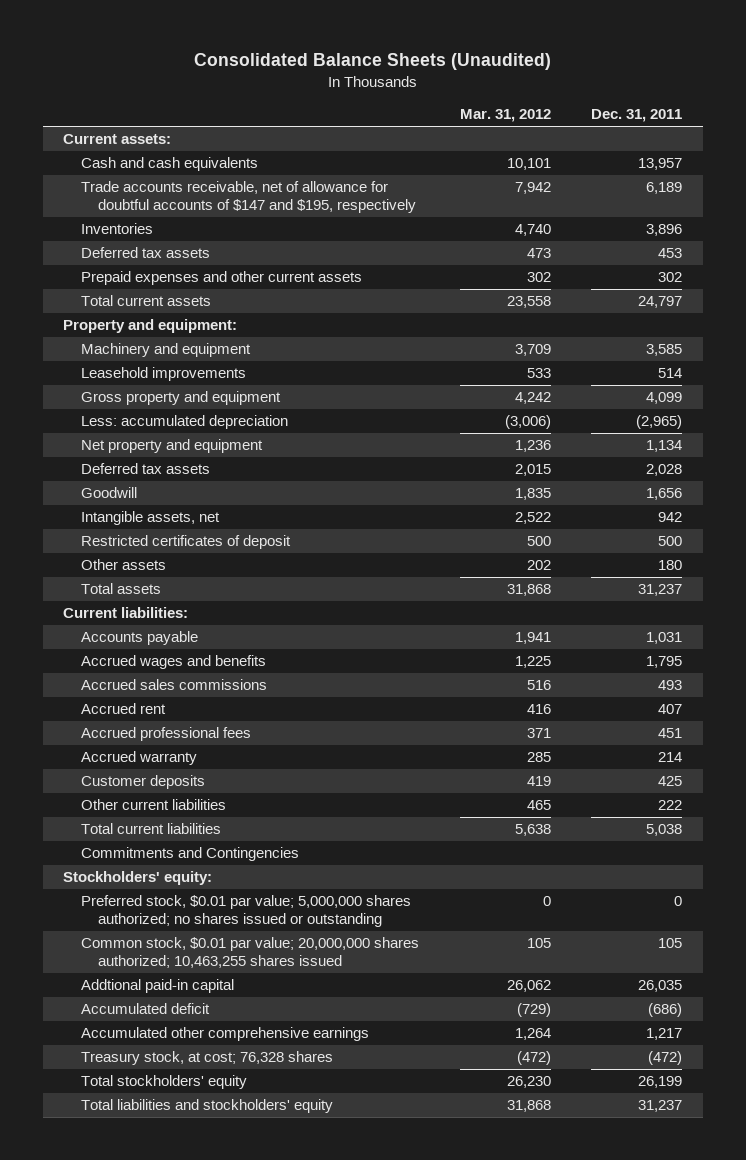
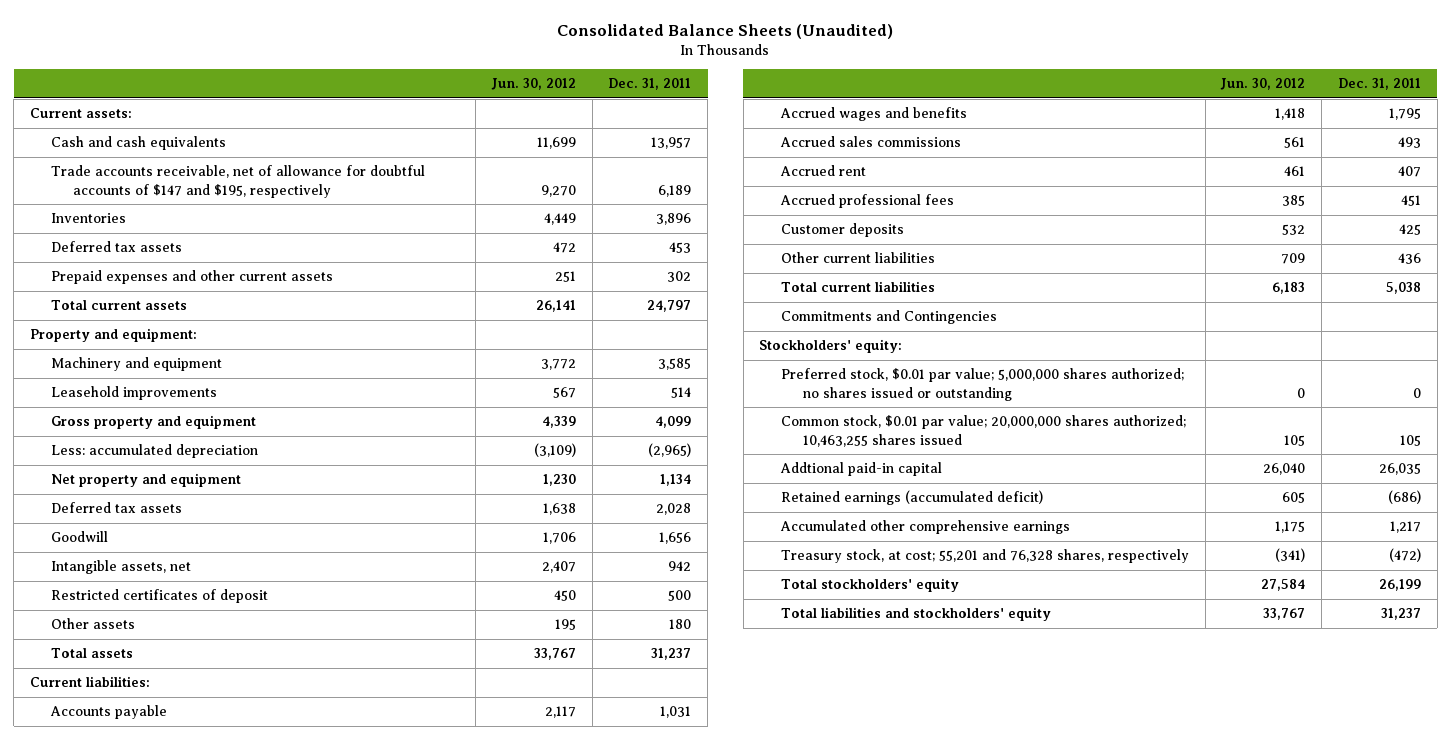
[459,109,551,123] Mar. 31, 2012 -> none
none -> [490,78,576,91] Jun. 30, 2012
[80,751,197,766] Accrued warranty -> none
[658,800,683,811] 222 -> [1397,253,1421,265] 436
[80,1003,210,1015] Accumulated deficit -> [780,490,1043,506] Retained earnings (accumulated deficit)
[80,1051,333,1066] Treasury stock, at cost; 76,328 shares -> [780,549,1189,564] Treasury stock, at cost; 55,201 and 76,328 shares, respectively

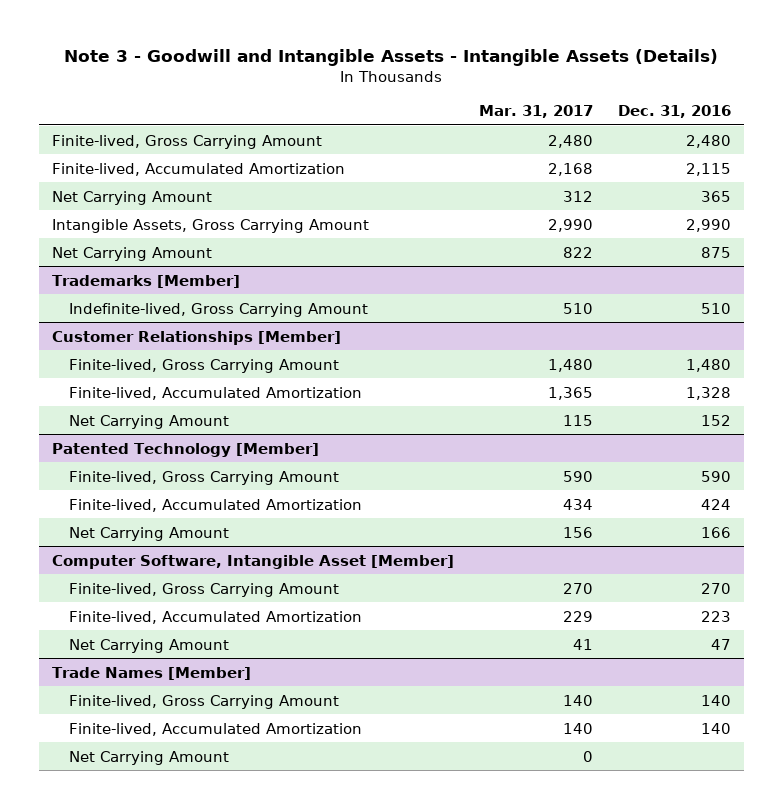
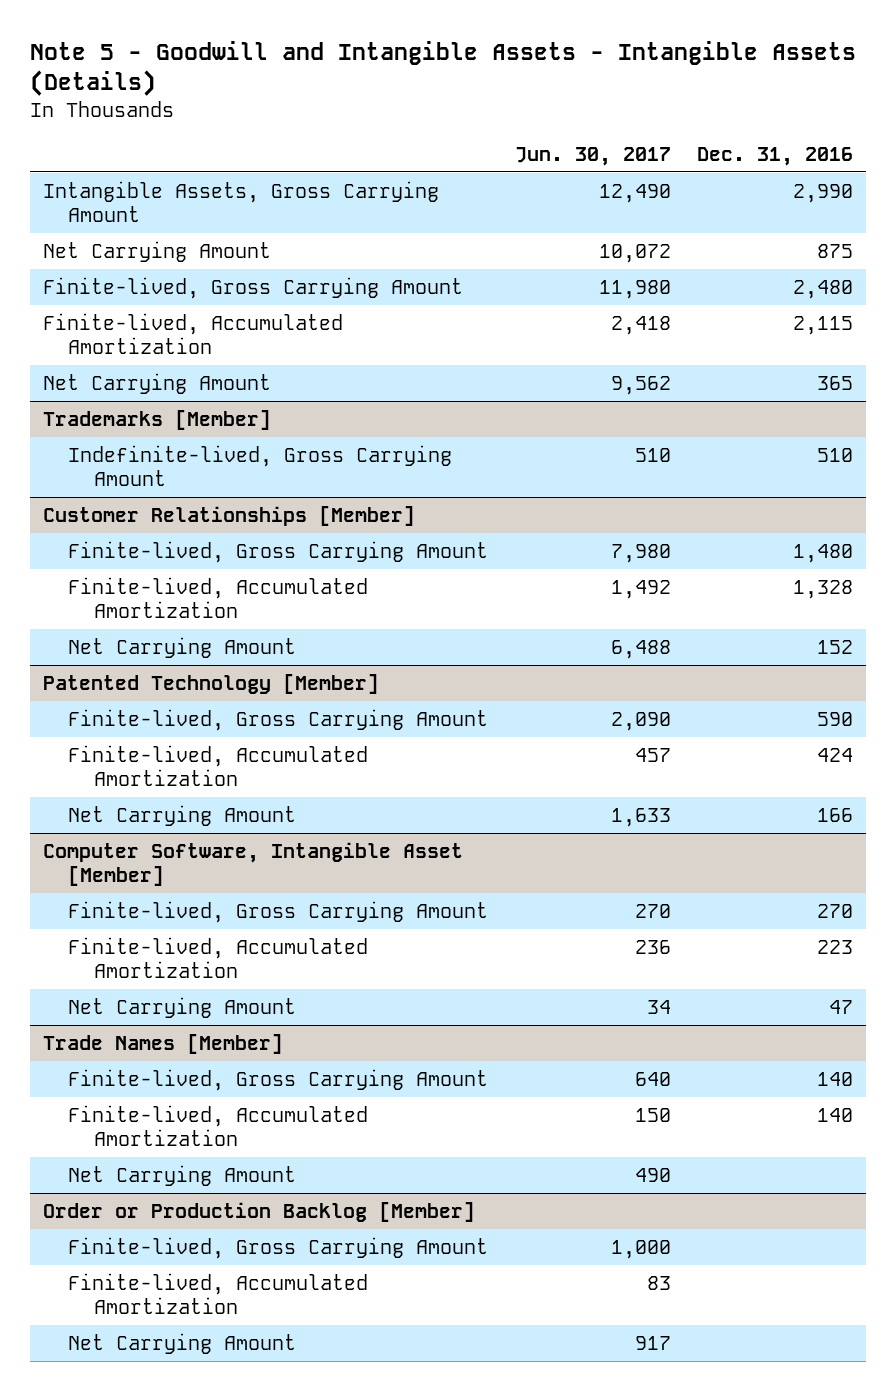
[64,48,719,66] Note 3 - Goodwill and Intangible Assets - Intangible Assets (Details) -> [29,41,856,97] Note 5 - Goodwill and Intangible Assets - Intangible Assets (Details)
[478,105,593,119] Mar. 31, 2017 -> none
none -> [514,146,671,166] Jun. 30, 2017
[51,218,369,233] Intangible Assets, Gross Carrying Amount -> [42,180,439,223] Intangible Assets, Gross Carrying Amount
[51,246,212,261] Net Carrying Amount -> [42,240,271,262] Net Carrying Amount
none -> [42,1201,475,1222] Order or Production Backlog [Member]
none -> [68,1236,489,1259] Finite-lived, Gross Carrying Amount
none -> [68,1272,369,1315] Finite-lived, Accumulated Amortization
none -> [68,1332,297,1354] Net Carrying Amount

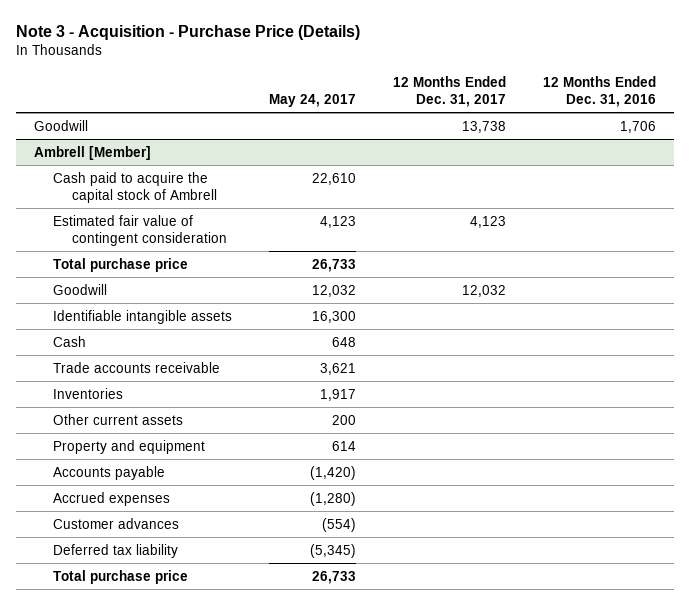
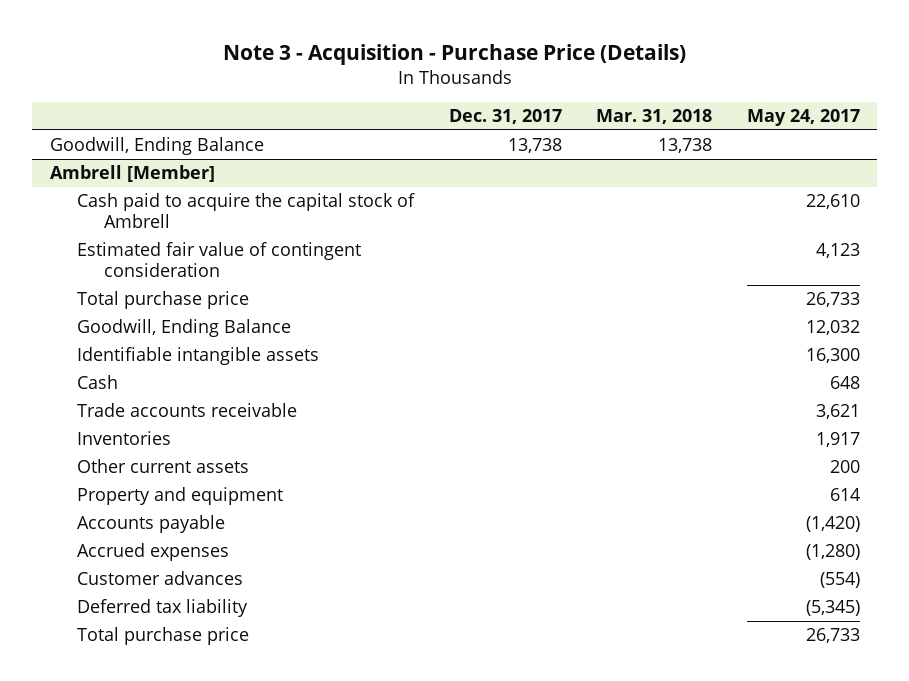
[392,75,506,108] 12 Months Ended Dec. 31, 2017 -> none
[542,75,656,108] 12 Months Ended Dec. 31, 2016 -> none
none -> [448,108,562,124] Dec. 31, 2017
none -> [596,108,713,124] Mar. 31, 2018
[34,119,89,131] Goodwill -> [49,137,264,156] Goodwill, Ending Balance
[52,283,107,295] Goodwill -> [76,319,291,338] Goodwill, Ending Balance

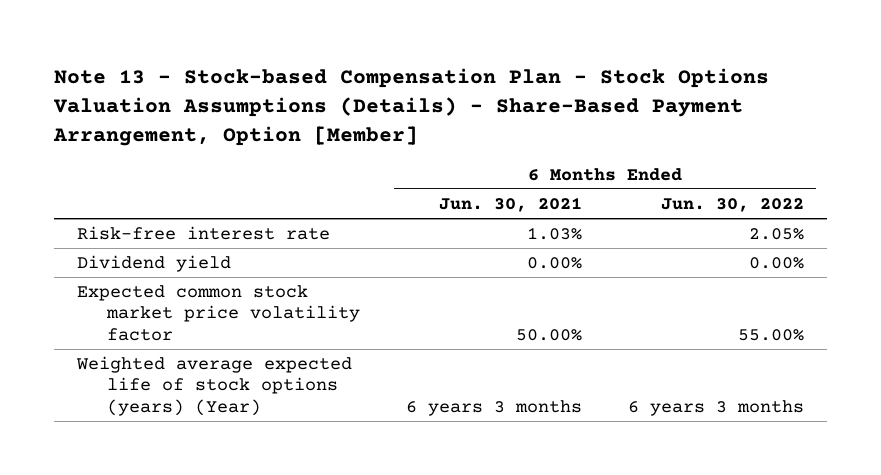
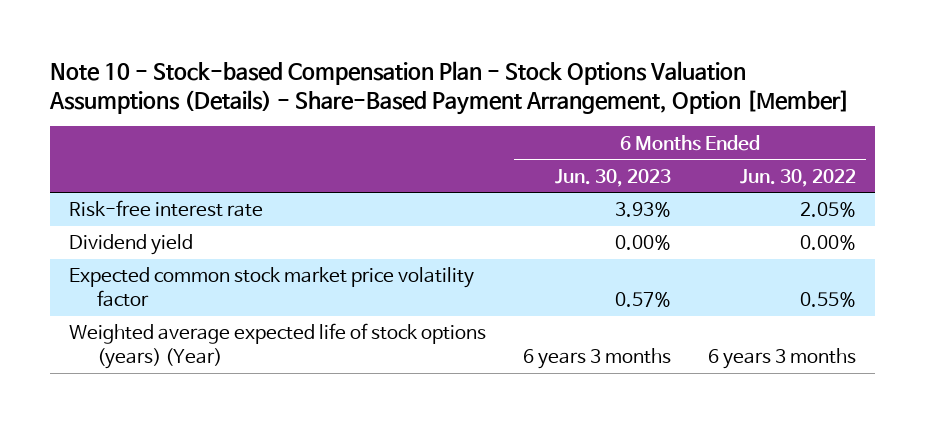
[53,68,770,147] Note 13 - Stock-based Compensation Plan - Stock Options Valuation Assumptions (Details) - Share-Based Payment Arrangement, Option [Member] -> [49,61,851,115] Note 10 - Stock-based Compensation Plan - Stock Options Valuation Assumptions (Details) - Share-Based Payment Arrangement, Option [Member]
[438,196,582,212] Jun. 30, 2021 -> none
none -> [555,168,672,187] Jun. 30, 2023
[738,329,805,342] 55.00% -> [800,292,857,308] 0.55%

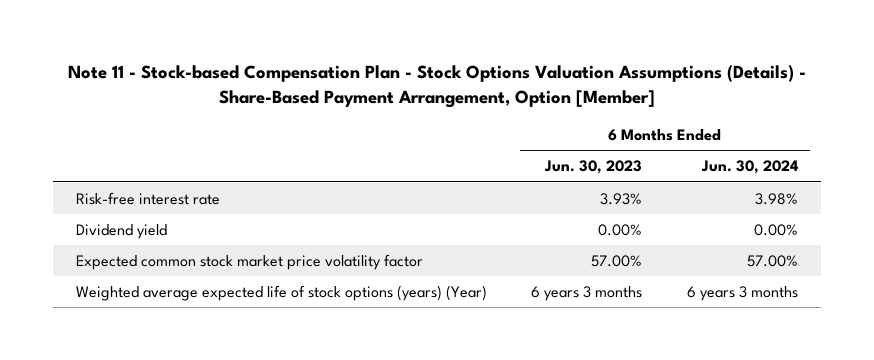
[49,61,851,115] Note 10 - Stock-based Compensation Plan - Stock Options Valuation Assumptions (Details) - Share-Based Payment Arrangement, Option [Member] -> [67,64,806,108] Note 11 - Stock-based Compensation Plan - Stock Options Valuation Assumptions (Details) - Share-Based Payment Arrangement, Option [Member]
[740,168,857,187] Jun. 30, 2022 -> none
none -> [701,160,799,175] Jun. 30, 2024
[615,292,672,308] 0.57% -> [591,255,643,268] 57.00%

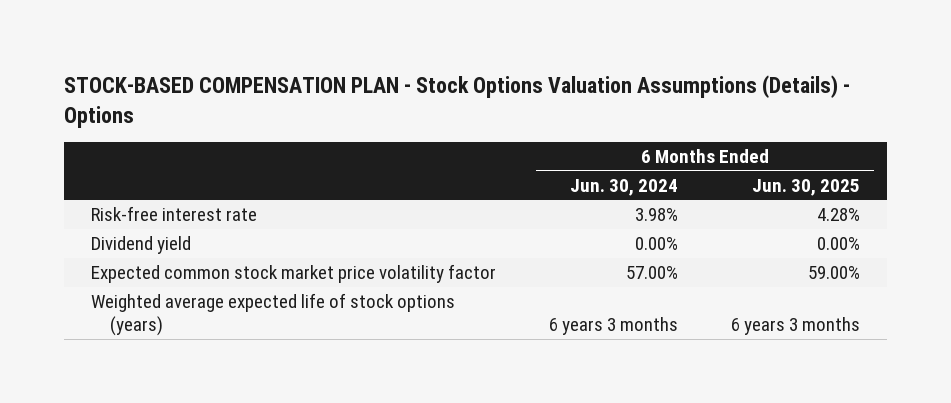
[67,64,806,108] Note 11 - Stock-based Compensation Plan - Stock Options Valuation Assumptions (Details) - Share-Based Payment Arrangement, Option [Member] -> [63,75,850,128] STOCK-BASED COMPENSATION PLAN - Stock Options Valuation Assumptions (Details) - Options
[544,160,643,175] Jun. 30, 2023 -> none
none -> [752,178,861,196] Jun. 30, 2025
[75,285,487,302] Weighted average expected life of stock options (years) (Year) -> [90,293,455,337] Weighted average expected life of stock options (years)

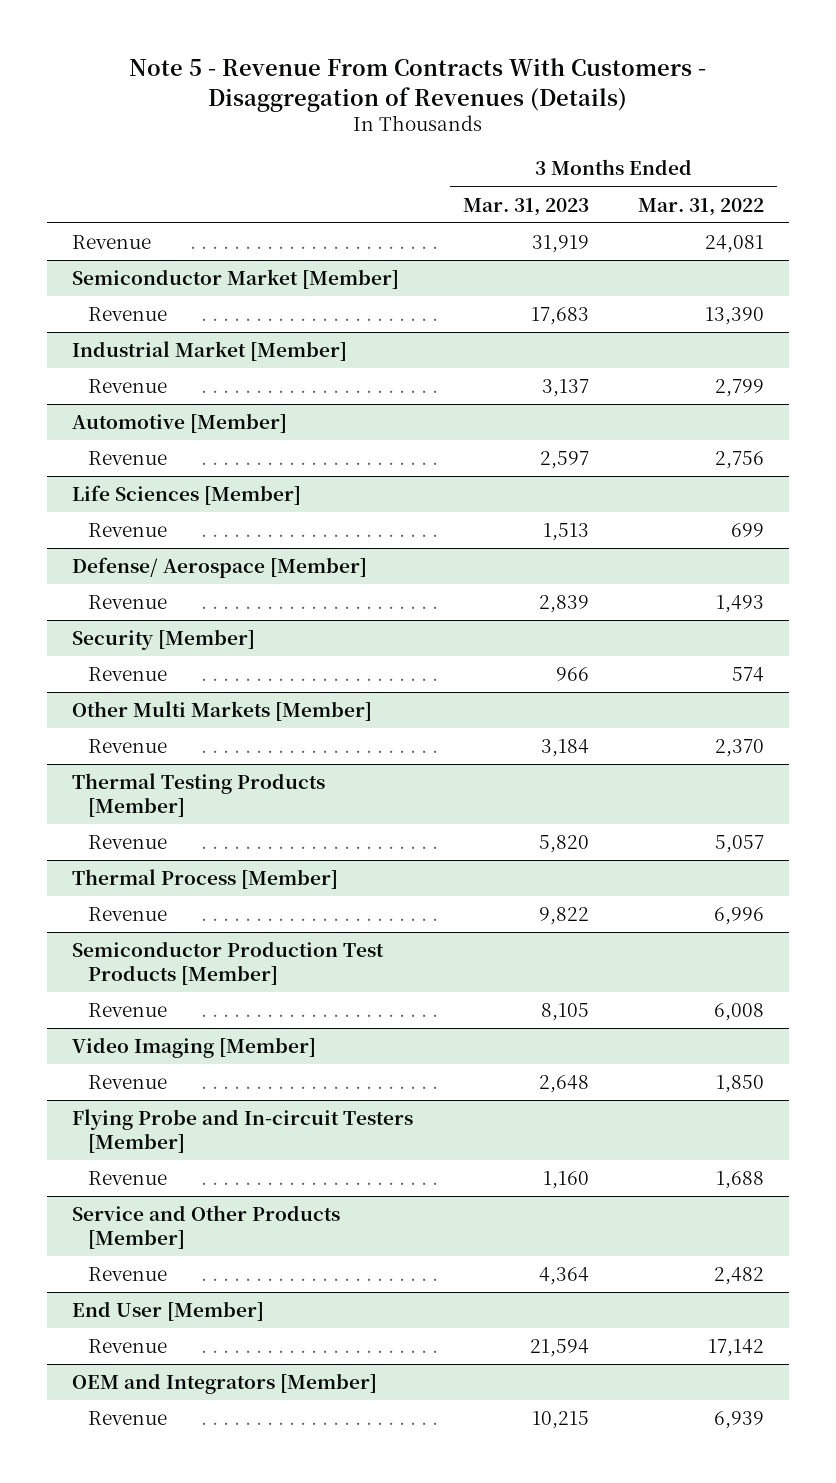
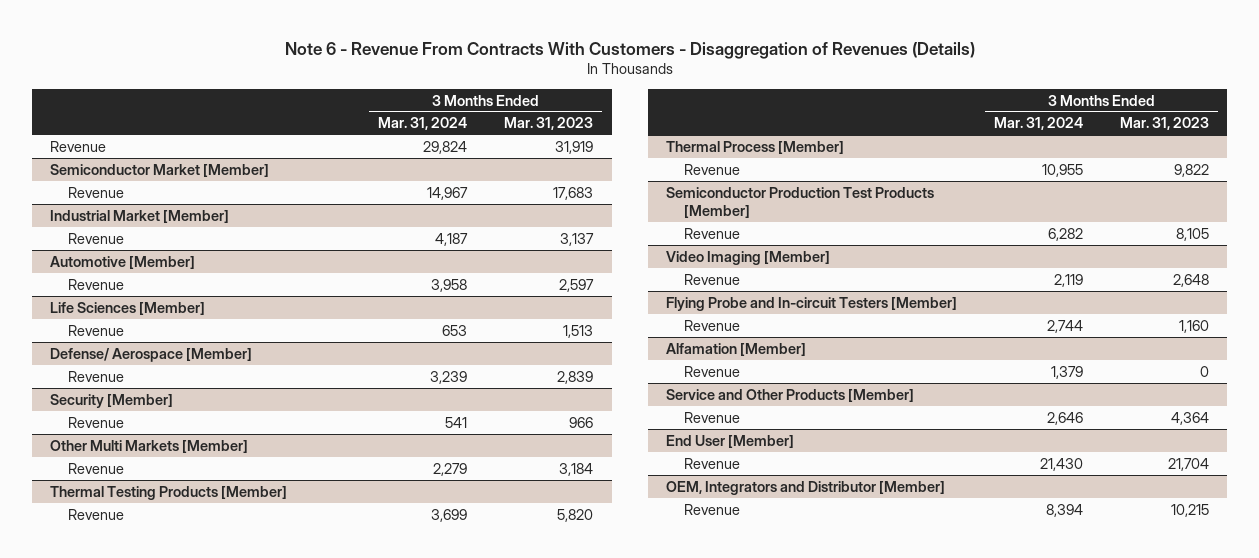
[129,58,707,112] Note 5 - Revenue From Contracts With Customers - Disaggregation of Revenues (Details) -> [284,41,975,59] Note 6 - Revenue From Contracts With Customers - Disaggregation of Revenues (Details)
[638,197,765,216] Mar. 31, 2022 -> none
none -> [378,117,468,131] Mar. 31, 2024
none -> [666,342,807,356] Alfamation [Member]
none -> [683,365,740,377] Revenue
[529,1339,589,1358] 21,594 -> [1167,457,1209,471] 21,704
[71,1373,377,1395] OEM and Integrators [Member] -> [666,480,946,495] OEM, Integrators and Distributor [Member]

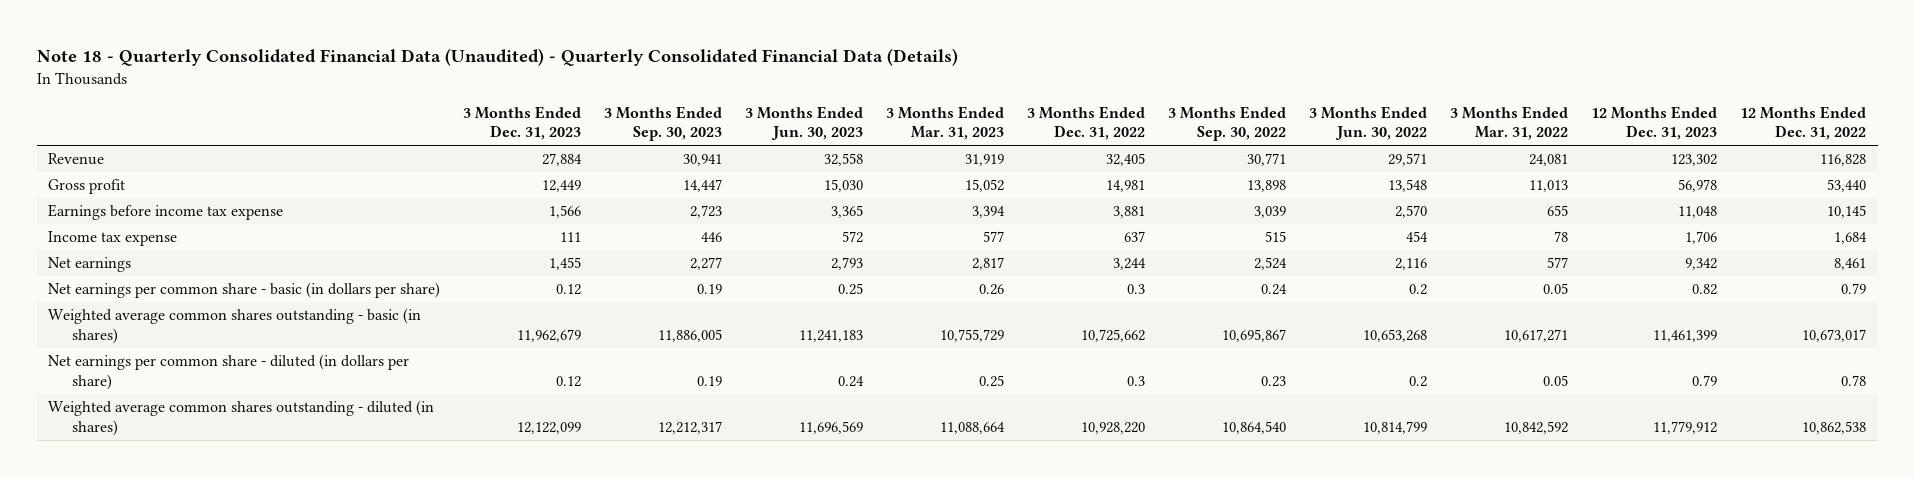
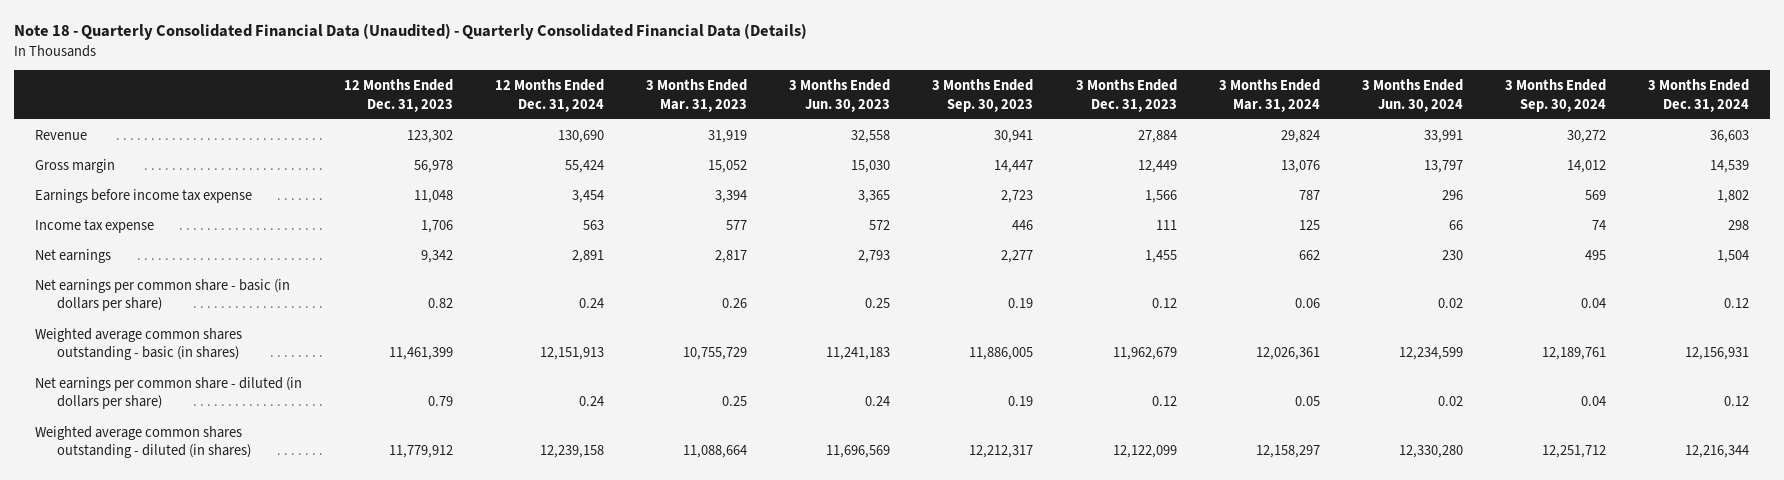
[1027,106,1146,141] 3 Months Ended Dec. 31, 2022 -> none
[1168,106,1287,142] 3 Months Ended Sep. 30, 2022 -> none
[1309,106,1428,141] 3 Months Ended Jun. 30, 2022 -> none
[1450,106,1569,141] 3 Months Ended Mar. 31, 2022 -> none
[1740,106,1867,141] 12 Months Ended Dec. 31, 2022 -> none
none -> [494,79,604,112] 12 Months Ended Dec. 31, 2024
none -> [1218,79,1320,112] 3 Months Ended Mar. 31, 2024
none -> [1361,79,1463,112] 3 Months Ended Jun. 30, 2024
none -> [1504,79,1606,112] 3 Months Ended Sep. 30, 2024
none -> [1648,79,1750,112] 3 Months Ended Dec. 31, 2024
[48,179,126,195] Gross profit -> [34,158,115,173] Gross margin

